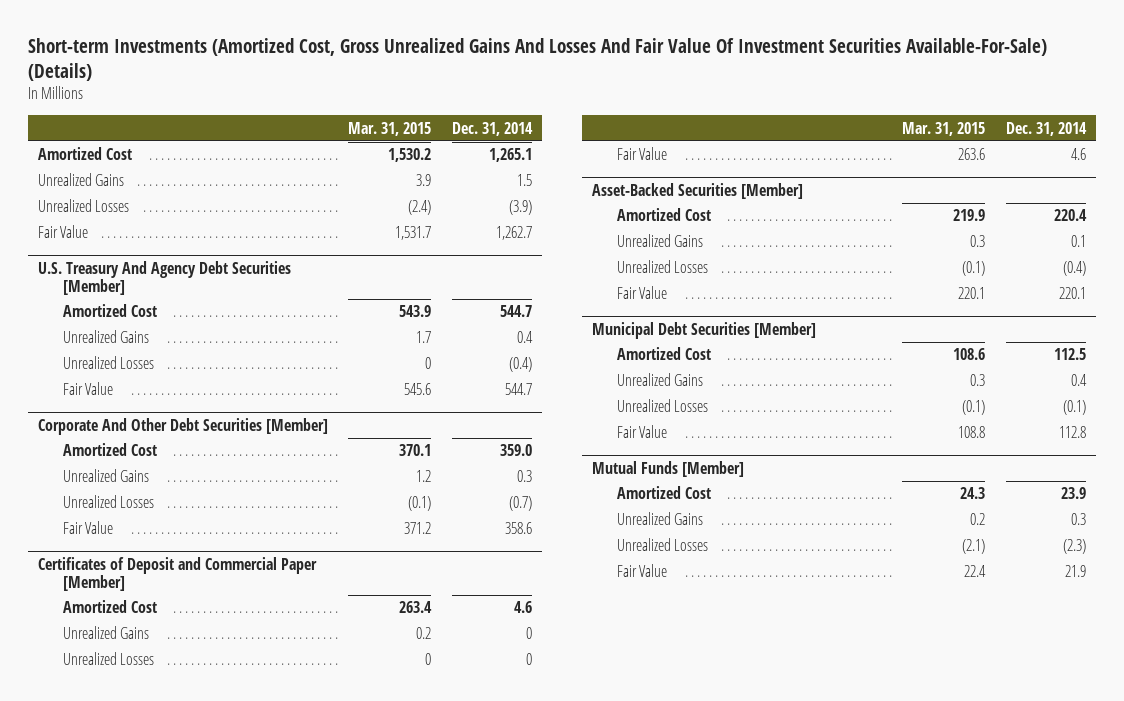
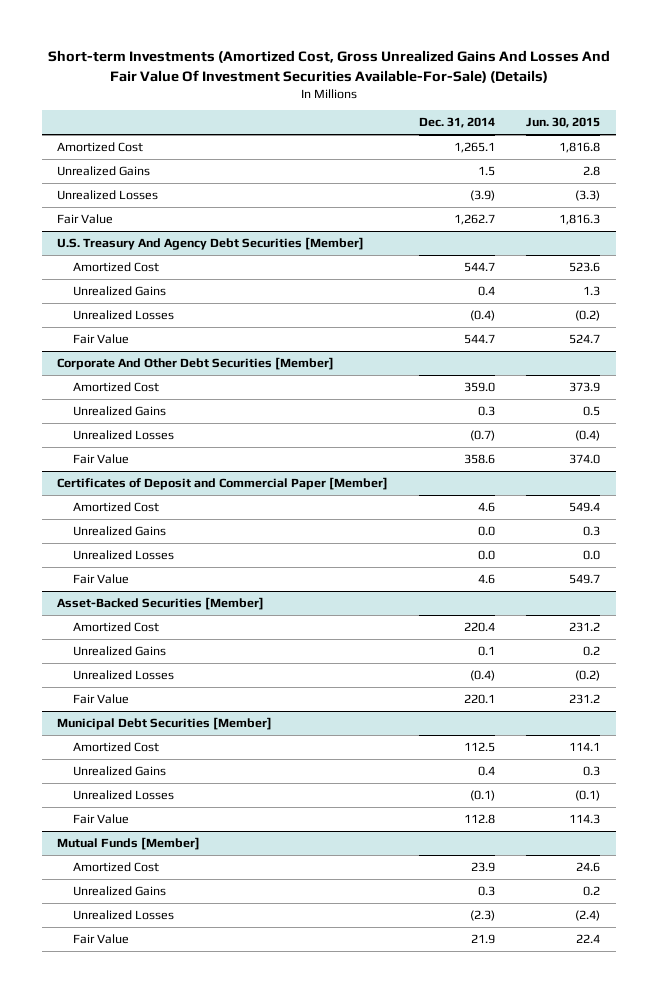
[348,121,432,136] Mar. 31, 2015 -> none
none -> [526,117,601,129] Jun. 30, 2015
[525,627,532,640] 0 -> [478,526,496,537] 0.0
[525,653,532,666] 0 -> [478,550,496,561] 0.0

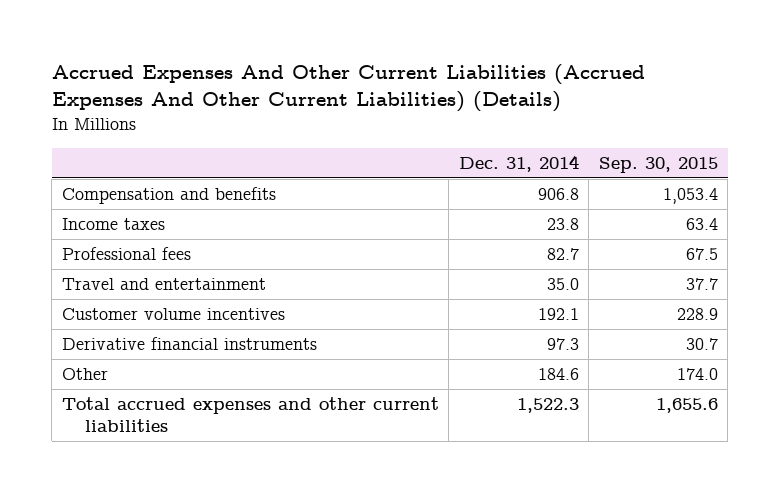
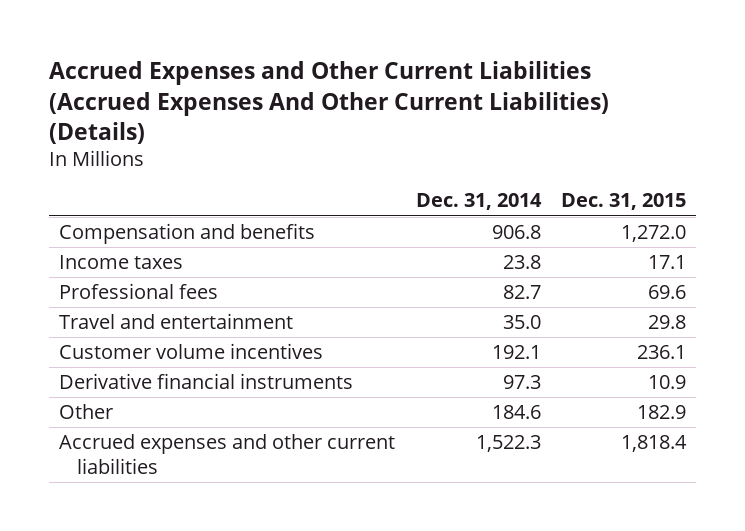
[51,64,645,113] Accrued Expenses And Other Current Liabilities (Accrued Expenses And Other Current Liabilities) (Details) -> [49,61,610,144] Accrued Expenses and Other Current Liabilities (Accrued Expenses And Other Current Liabilities) (Details)
[598,156,718,173] Sep. 30, 2015 -> none
none -> [560,193,686,211] Dec. 31, 2015
[61,397,439,432] Total accrued expenses and other current liabilities -> [59,434,396,474] Accrued expenses and other current liabilities

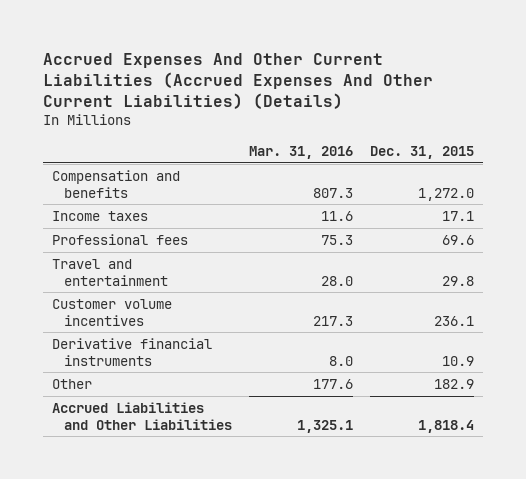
[49,61,610,144] Accrued Expenses and Other Current Liabilities (Accrued Expenses And Other Current Liabilities) (Details) -> [43,52,434,109] Accrued Expenses And Other Current Liabilities (Accrued Expenses And Other Current Liabilities) (Details)
[415,193,542,211] Dec. 31, 2014 -> none
none -> [249,145,354,159] Mar. 31, 2016
[59,434,396,474] Accrued expenses and other current liabilities -> [51,401,233,430] Accrued Liabilities and Other Liabilities

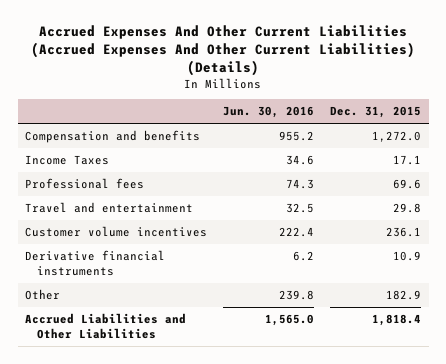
[249,145,354,159] Mar. 31, 2016 -> none
none -> [223,106,315,119] Jun. 30, 2016
[51,210,148,221] Income taxes -> [25,155,110,166] Income Taxes

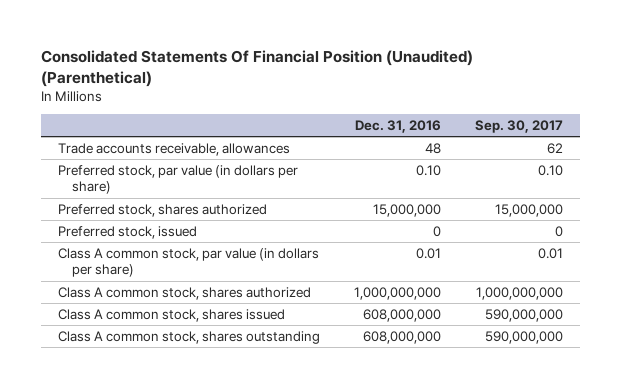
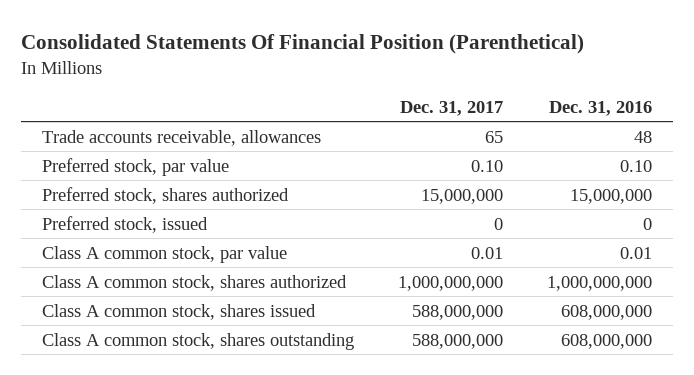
[41,49,474,87] Consolidated Statements Of Financial Position (Unaudited) (Parenthetical) -> [20,34,584,55] Consolidated Statements Of Financial Position (Parenthetical)
[474,119,563,133] Sep. 30, 2017 -> none
none -> [400,100,504,116] Dec. 31, 2017
[58,164,299,195] Preferred stock, par value (in dollars per share) -> [42,157,230,176] Preferred stock, par value
[58,247,320,278] Class A common stock, par value (in dollars per share) -> [42,245,288,263] Class A common stock, par value

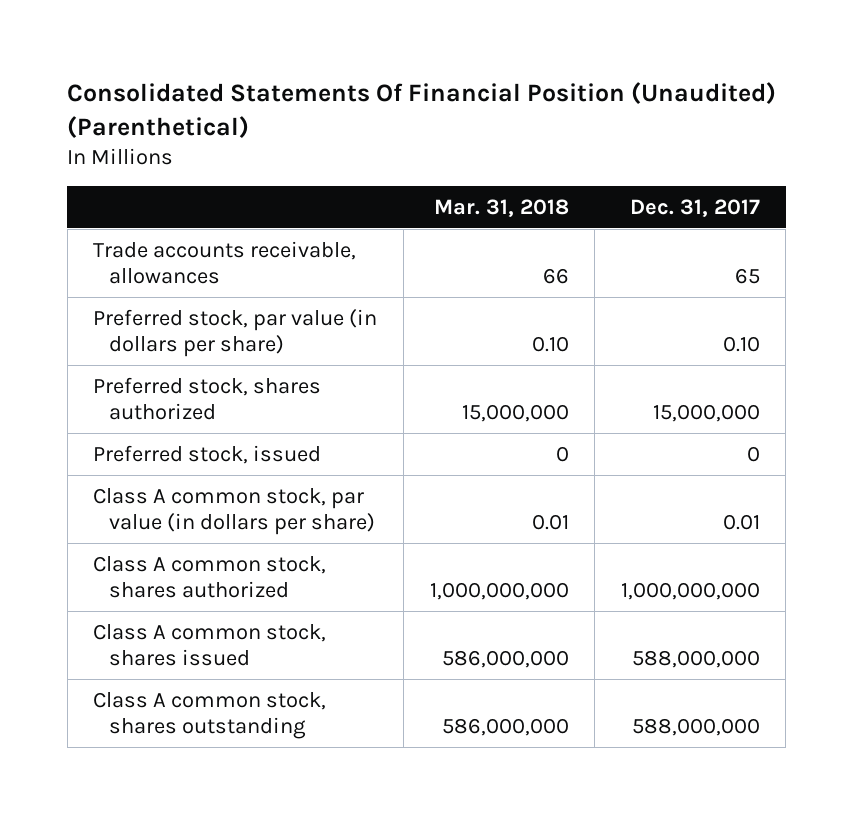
[20,34,584,55] Consolidated Statements Of Financial Position (Parenthetical) -> [67,82,777,138] Consolidated Statements Of Financial Position (Unaudited) (Parenthetical)
[548,100,652,116] Dec. 31, 2016 -> none
none -> [433,198,569,217] Mar. 31, 2018
[42,157,230,176] Preferred stock, par value -> [93,308,378,358] Preferred stock, par value (in dollars per share)
[42,245,288,263] Class A common stock, par value -> [93,487,376,536] Class A common stock, par value (in dollars per share)

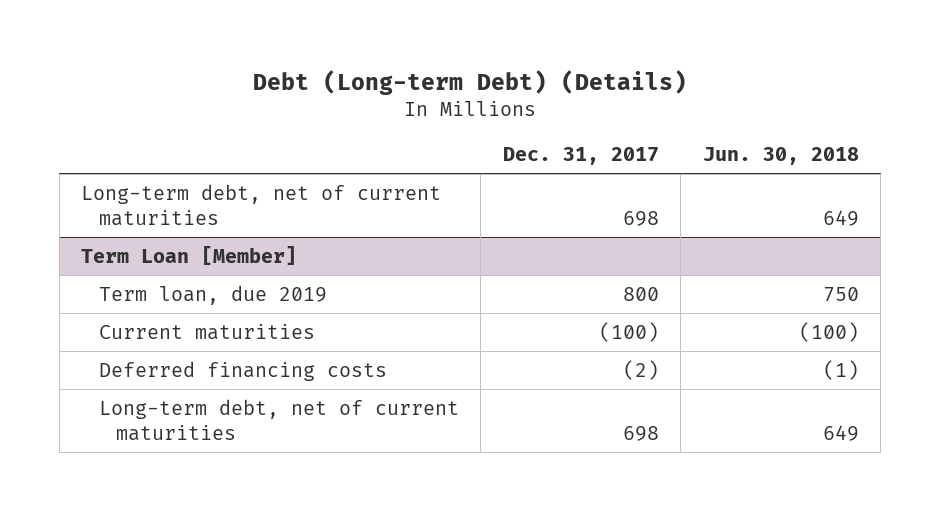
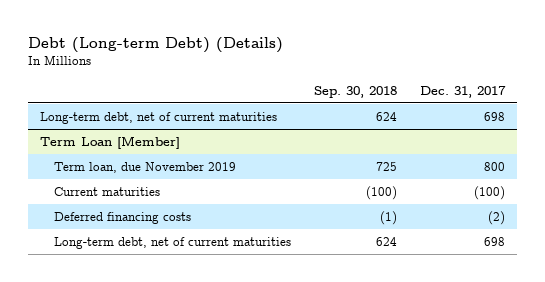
[702,147,859,166] Jun. 30, 2018 -> none
none -> [314,85,398,98] Sep. 30, 2018
[98,284,327,305] Term loan, due 2019 -> [54,161,237,173] Term loan, due November 2019

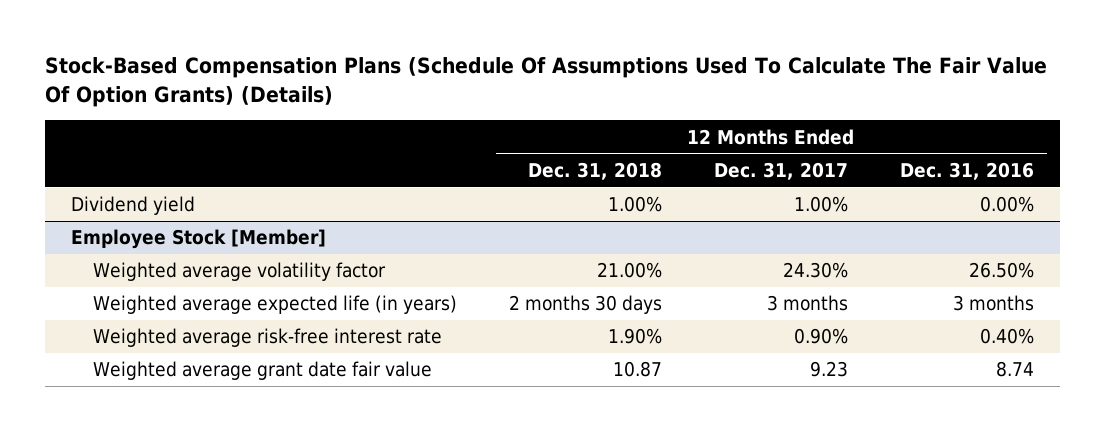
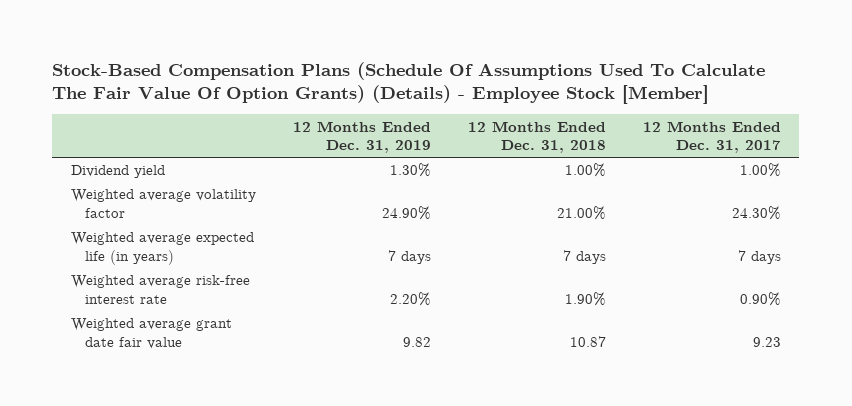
[44,57,1047,107] Stock-Based Compensation Plans (Schedule Of Assumptions Used To Calculate The Fair Value Of Option Grants) (Details) -> [52,61,766,105] Stock-Based Compensation Plans (Schedule Of Assumptions Used To Calculate The Fair Value Of Option Grants) (Details) - Employee Stock [Member]
[899,161,1034,180] Dec. 31, 2016 -> none
none -> [292,120,431,154] 12 Months Ended Dec. 31, 2019
[70,229,326,250] Employee Stock [Member] -> none
[508,295,662,315] 2 months 30 days -> [562,249,606,264] 7 days
[766,295,848,312] 3 months -> [737,249,781,264] 7 days

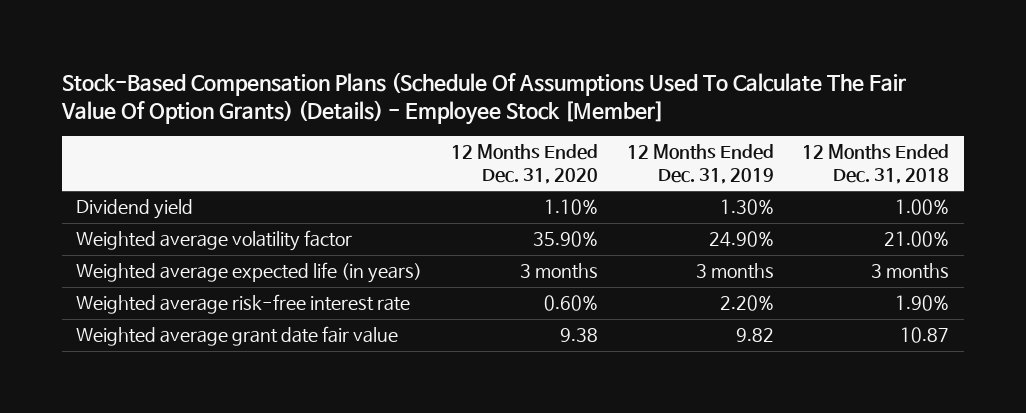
[642,120,781,154] 12 Months Ended Dec. 31, 2017 -> none
none -> [451,144,599,184] 12 Months Ended Dec. 31, 2020
[387,249,431,264] 7 days -> [695,263,774,280] 3 months
[562,249,606,264] 7 days -> [871,263,950,280] 3 months

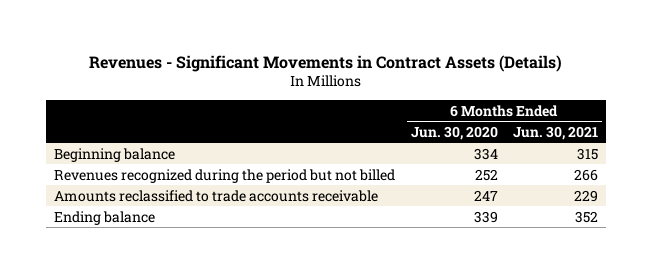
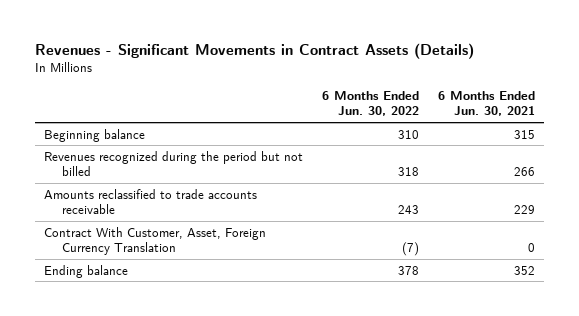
[410,125,498,140] Jun. 30, 2020 -> none
none -> [321,91,419,117] 6 Months Ended Jun. 30, 2022
none -> [44,226,267,255] Contract With Customer, Asset, Foreign Currency Translation

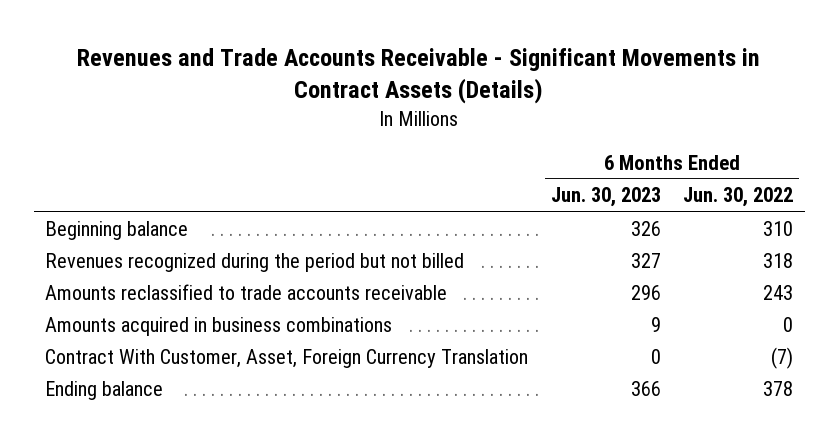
[35,42,475,59] Revenues - Significant Movements in Contract Assets (Details) -> [77,47,761,104] Revenues and Trade Accounts Receivable - Significant Movements in Contract Assets (Details)
[437,91,535,117] 6 Months Ended Jun. 30, 2021 -> none
none -> [550,187,661,208] Jun. 30, 2023
none -> [44,316,392,336] Amounts acquired in business combinations

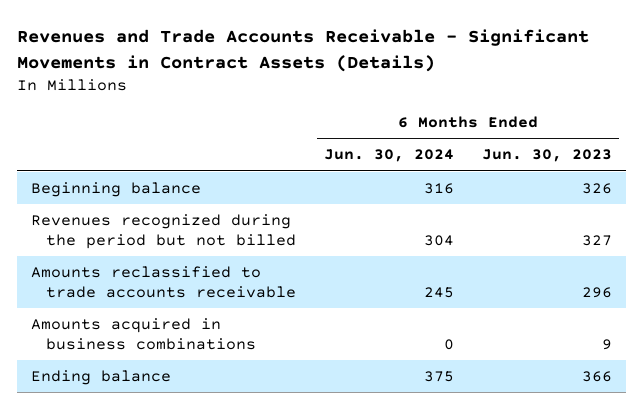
[683,187,794,208] Jun. 30, 2022 -> none
none -> [323,149,454,163] Jun. 30, 2024
[44,348,528,368] Contract With Customer, Asset, Foreign Currency Translation -> none

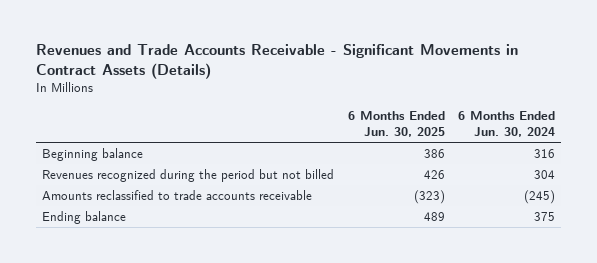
[481,149,612,163] Jun. 30, 2023 -> none
none -> [347,111,445,137] 6 Months Ended Jun. 30, 2025
[30,317,256,351] Amounts acquired in business combinations -> none
[423,287,454,299] 245 -> [523,190,555,205] (245)

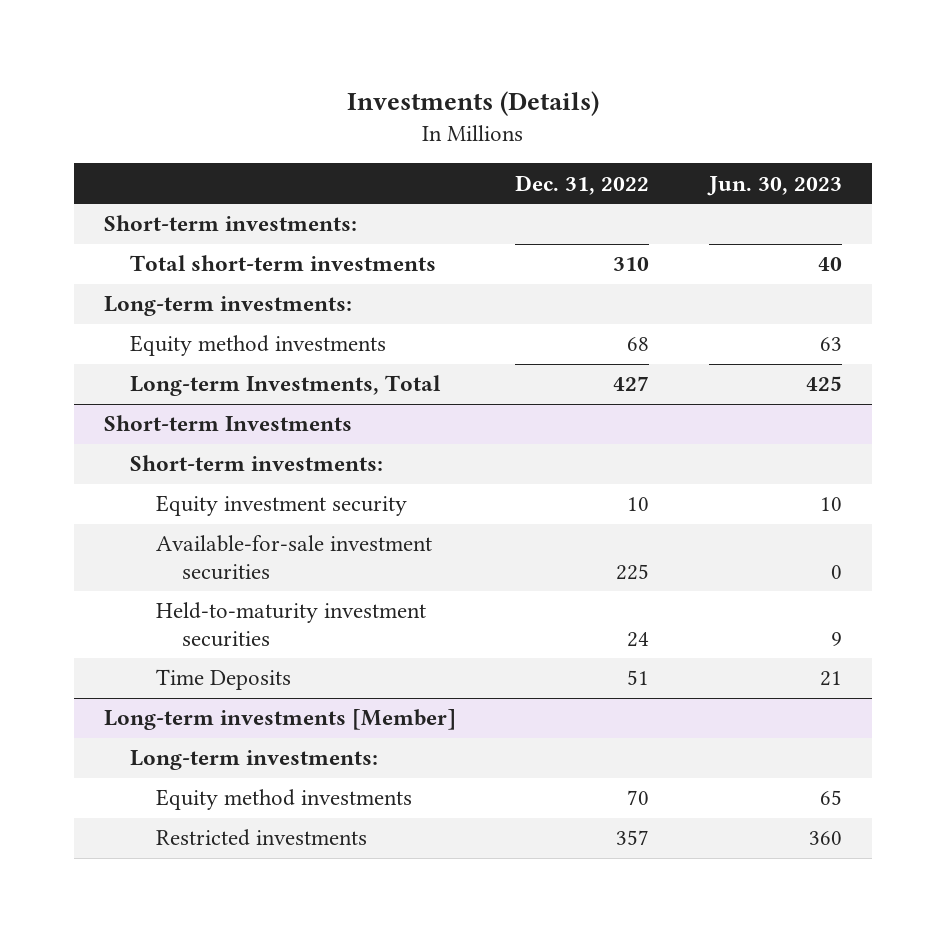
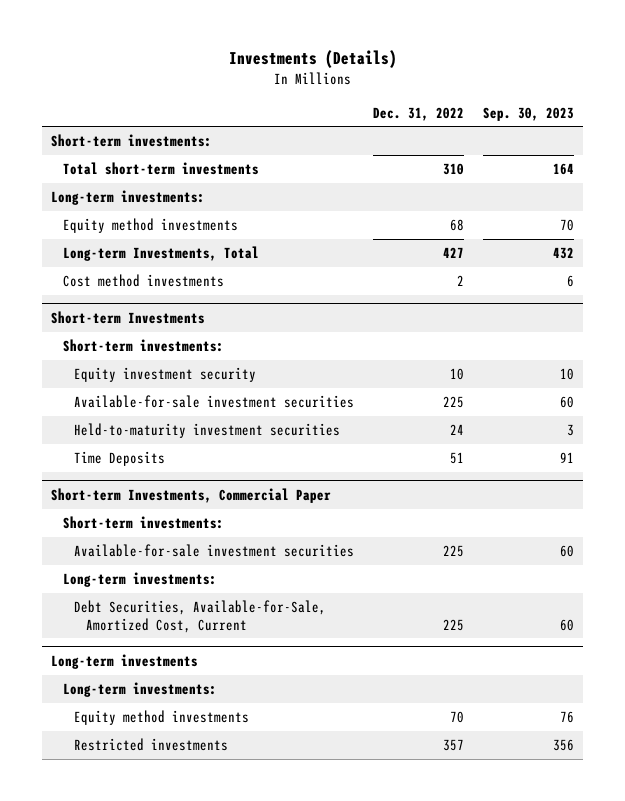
[707,175,843,196] Jun. 30, 2023 -> none
none -> [482,106,574,121] Sep. 30, 2023
none -> [62,274,224,288] Cost method investments
[103,709,456,731] Long-term investments [Member] -> none
none -> [51,487,332,503] Short-term Investments, Commercial Paper
none -> [62,516,224,530] Short-term investments:
none -> [74,544,355,558] Available-for-sale investment securities
none -> [74,600,327,633] Debt Securities, Available-for-Sale, Amortized Cost, Current
none -> [51,653,199,669] Long-term investments
none -> [62,682,217,698] Long-term investments:

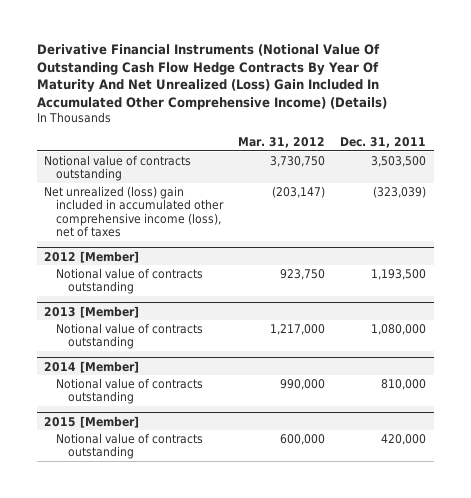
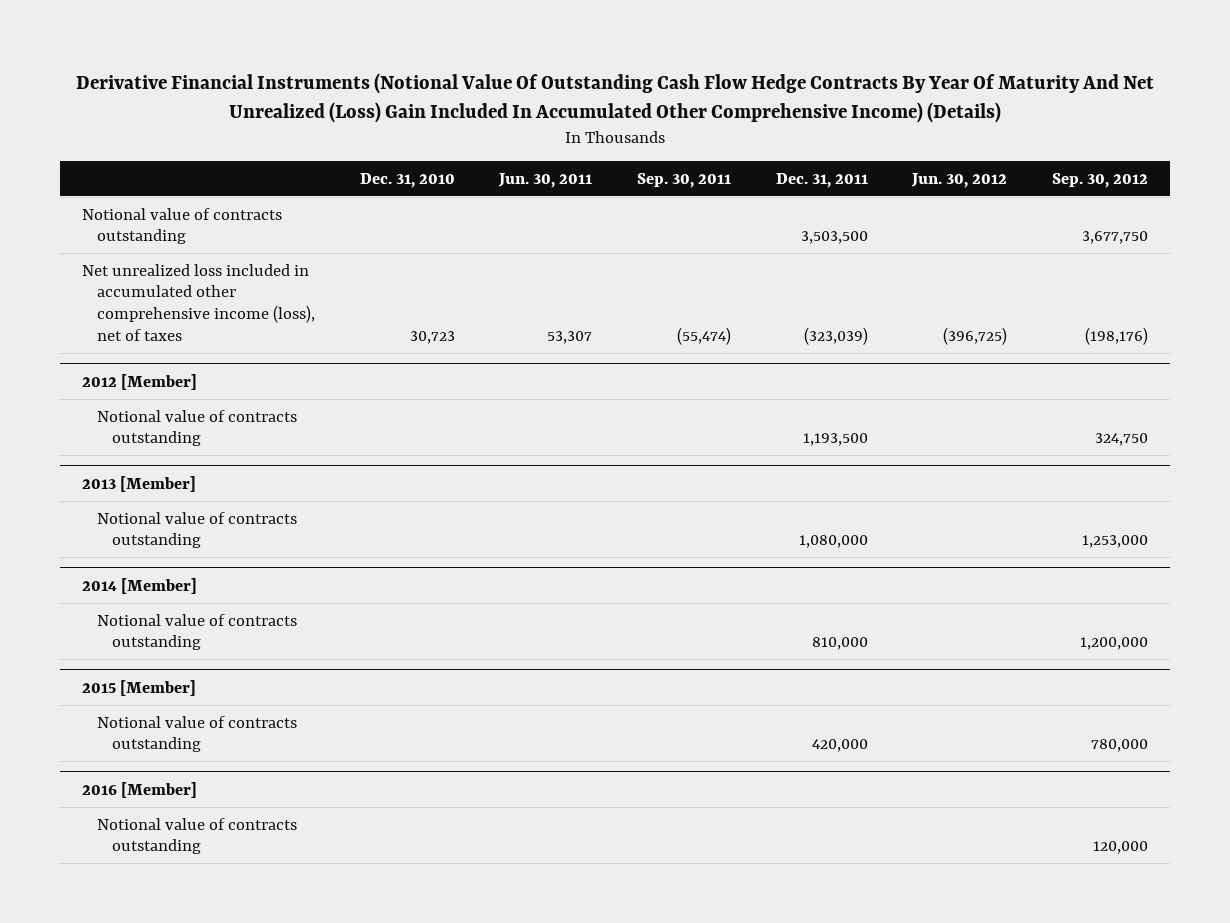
[238,137,326,149] Mar. 31, 2012 -> none
none -> [359,172,455,188] Dec. 31, 2010
none -> [498,172,593,188] Jun. 30, 2011
none -> [637,172,732,188] Sep. 30, 2011
none -> [911,172,1008,188] Jun. 30, 2012
none -> [1051,172,1148,188] Sep. 30, 2012
[44,185,225,238] Net unrealized (loss) gain included in accumulated other comprehensive income (loss), net of taxes -> [82,263,316,341] Net unrealized loss included in accumulated other comprehensive income (loss), net of taxes
none -> [82,781,198,798] 2016 [Member]
none -> [97,817,298,855] Notional value of contracts outstanding

